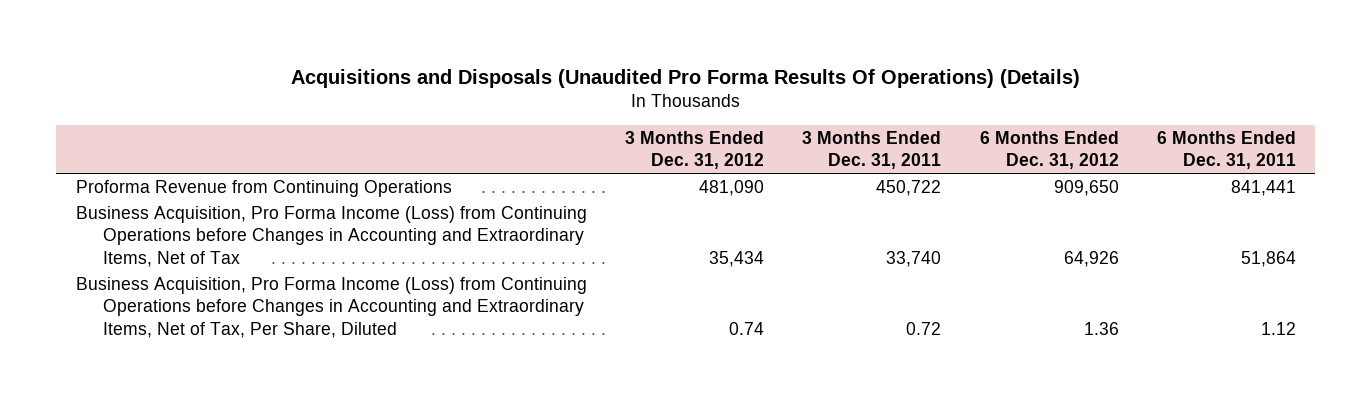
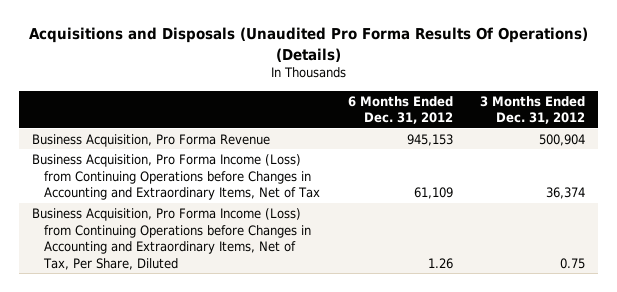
[802,131,942,170] 3 Months Ended Dec. 31, 2011 -> none
[1157,131,1297,170] 6 Months Ended Dec. 31, 2011 -> none
[75,180,452,198] Proforma Revenue from Continuing Operations -> none
none -> [32,134,271,148] Business Acquisition, Pro Forma Revenue
[708,250,764,267] 35,434 -> [545,187,585,200] 36,374
[1063,250,1119,267] 64,926 -> [413,187,453,200] 61,109
[728,321,764,335] 0.74 -> [559,258,585,270] 0.75
[1083,321,1119,335] 1.36 -> [427,258,453,270] 1.26

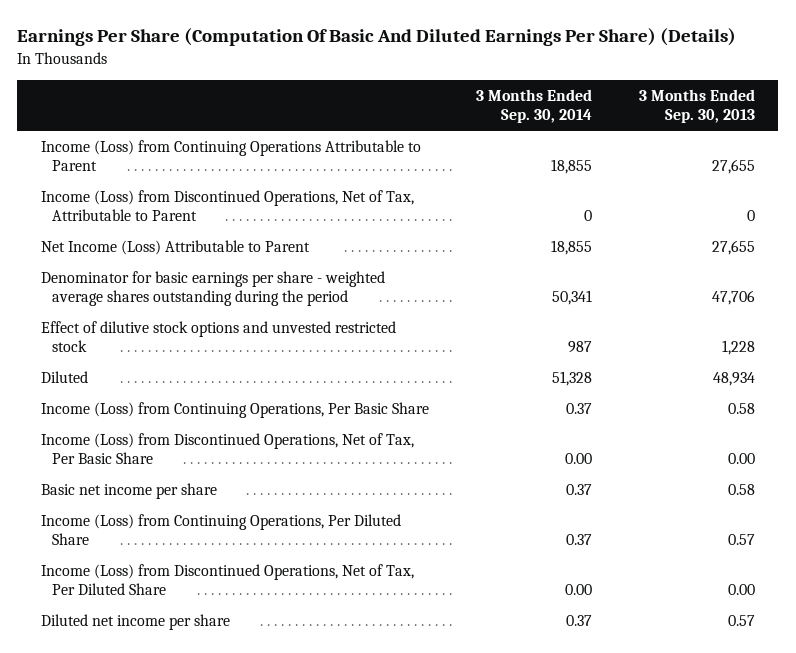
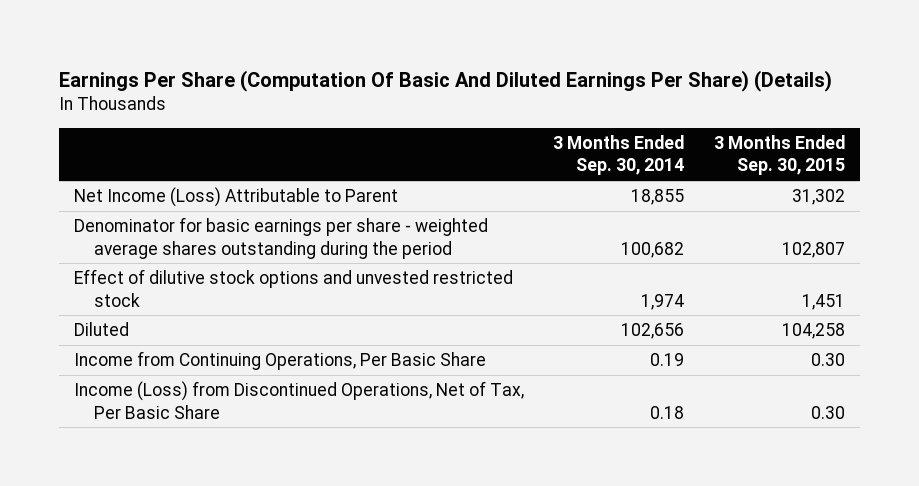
[638,88,755,124] 3 Months Ended Sep. 30, 2013 -> none
none -> [713,134,845,176] 3 Months Ended Sep. 30, 2015
[40,139,421,172] Income (Loss) from Continuing Operations Attributable to Parent -> none
[40,189,414,222] Income (Loss) from Discontinued Operations, Net of Tax, Attributable to Parent -> none
[40,482,217,499] Basic net income per share -> none
[40,513,401,546] Income (Loss) from Continuing Operations, Per Diluted Share -> none
[40,563,414,596] Income (Loss) from Discontinued Operations, Net of Tax, Per Diluted Share -> none
[40,613,230,630] Diluted net income per share -> none
[551,290,592,306] 50,341 -> [621,241,685,258] 100,682
[567,341,592,354] 987 -> [641,293,685,310] 1,974
[551,370,592,386] 51,328 -> [621,323,685,340] 102,656
[40,401,429,418] Income (Loss) from Continuing Operations, Per Basic Share -> [74,351,487,371] Income from Continuing Operations, Per Basic Share
[565,402,592,414] 0.37 -> [650,353,685,367] 0.19
[564,453,592,465] 0.00 -> [650,405,685,419] 0.18

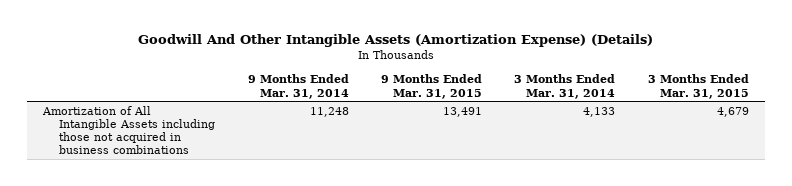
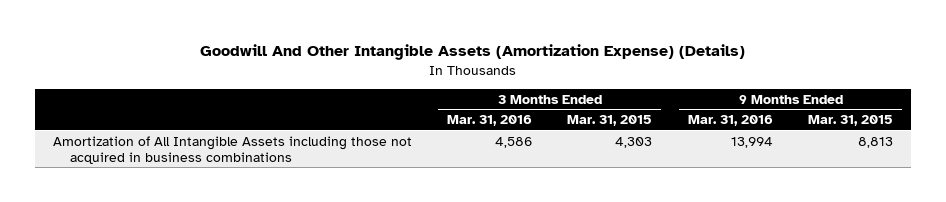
[247,74,349,99] 9 Months Ended Mar. 31, 2014 -> none
[514,74,616,99] 3 Months Ended Mar. 31, 2014 -> none
none -> [447,115,533,127] Mar. 31, 2016
none -> [687,115,773,127] Mar. 31, 2016
[442,106,482,117] 13,491 -> [858,136,894,148] 8,813
[716,106,749,117] 4,679 -> [615,136,653,148] 4,303

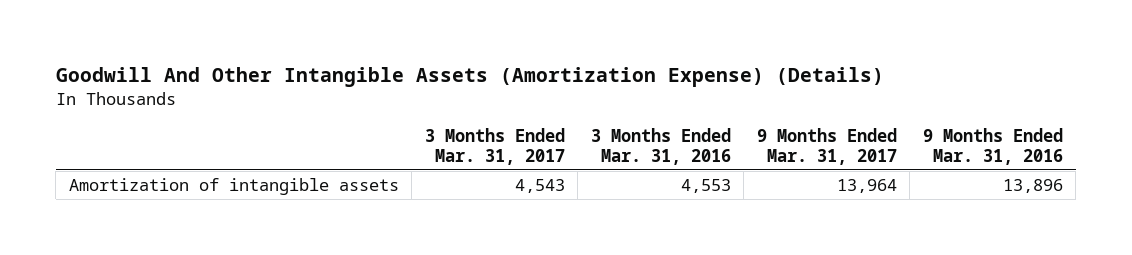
[567,115,653,127] Mar. 31, 2015 -> none
[808,115,894,127] Mar. 31, 2015 -> none
none -> [424,127,565,165] 3 Months Ended Mar. 31, 2017
none -> [756,127,897,165] 9 Months Ended Mar. 31, 2017
[52,135,412,164] Amortization of All Intangible Assets including those not acquired in business combinations -> [68,178,399,196] Amortization of intangible assets
[495,136,533,148] 4,586 -> [680,179,731,194] 4,553
[730,136,773,148] 13,994 -> [1002,179,1063,194] 13,896

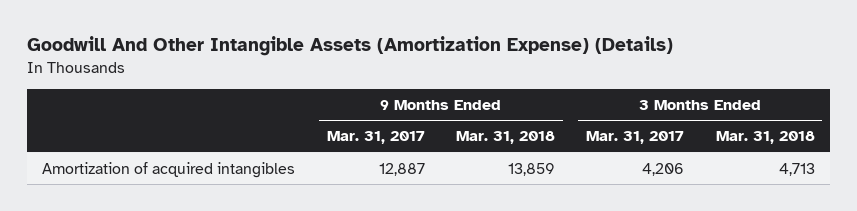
[590,127,731,165] 3 Months Ended Mar. 31, 2016 -> none
[922,127,1063,165] 9 Months Ended Mar. 31, 2016 -> none
none -> [456,131,556,145] Mar. 31, 2018
none -> [715,131,815,145] Mar. 31, 2018
[68,178,399,196] Amortization of intangible assets -> [42,162,296,179] Amortization of acquired intangibles
[514,179,565,194] 4,543 -> [642,163,685,177] 4,206
[836,179,897,194] 13,964 -> [378,163,425,177] 12,887

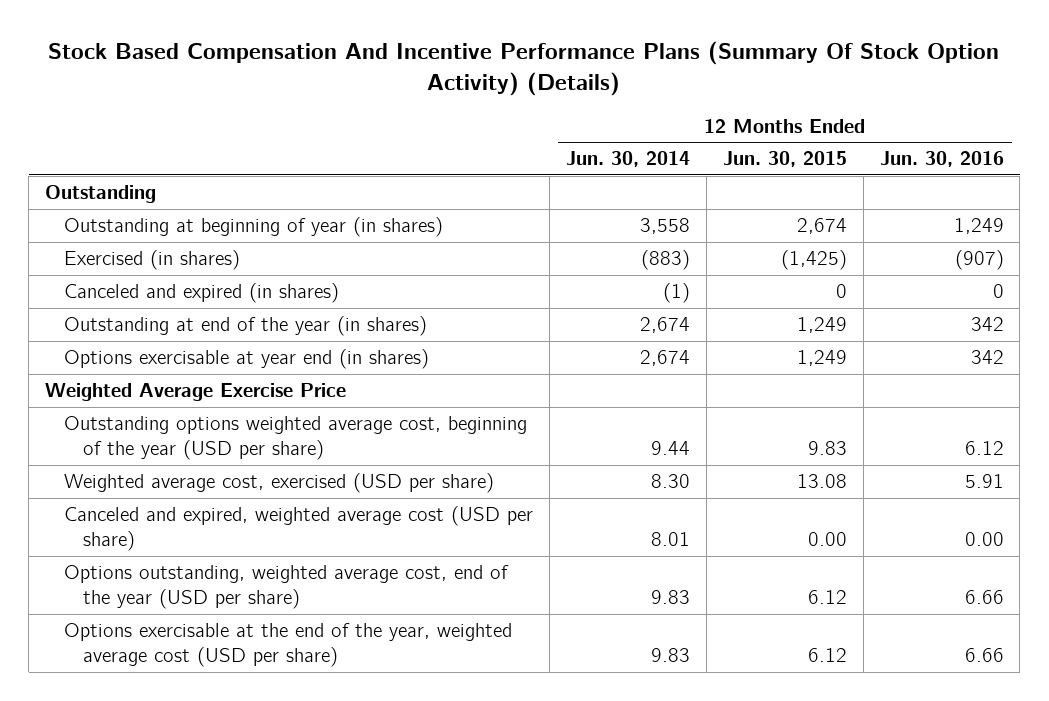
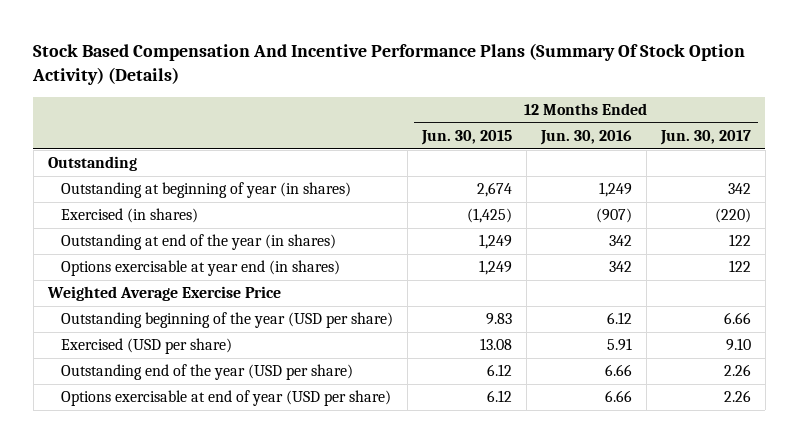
[565,151,690,168] Jun. 30, 2014 -> none
none -> [659,129,751,145] Jun. 30, 2017
[64,283,340,304] Canceled and expired (in shares) -> none
[64,506,534,552] Canceled and expired, weighted average cost (USD per share) -> none
[64,416,528,461] Outstanding options weighted average cost, beginning of the year (USD per share) -> [60,312,393,329] Outstanding beginning of the year (USD per share)
[64,473,495,494] Weighted average cost, exercised (USD per share) -> [60,338,232,355] Exercised (USD per share)
[64,565,510,610] Options outstanding, weighted average cost, end of the year (USD per share) -> [60,364,353,381] Outstanding end of the year (USD per share)
[64,623,513,668] Options exercisable at the end of the year, weighted average cost (USD per share) -> [60,390,391,407] Options exercisable at end of year (USD per share)

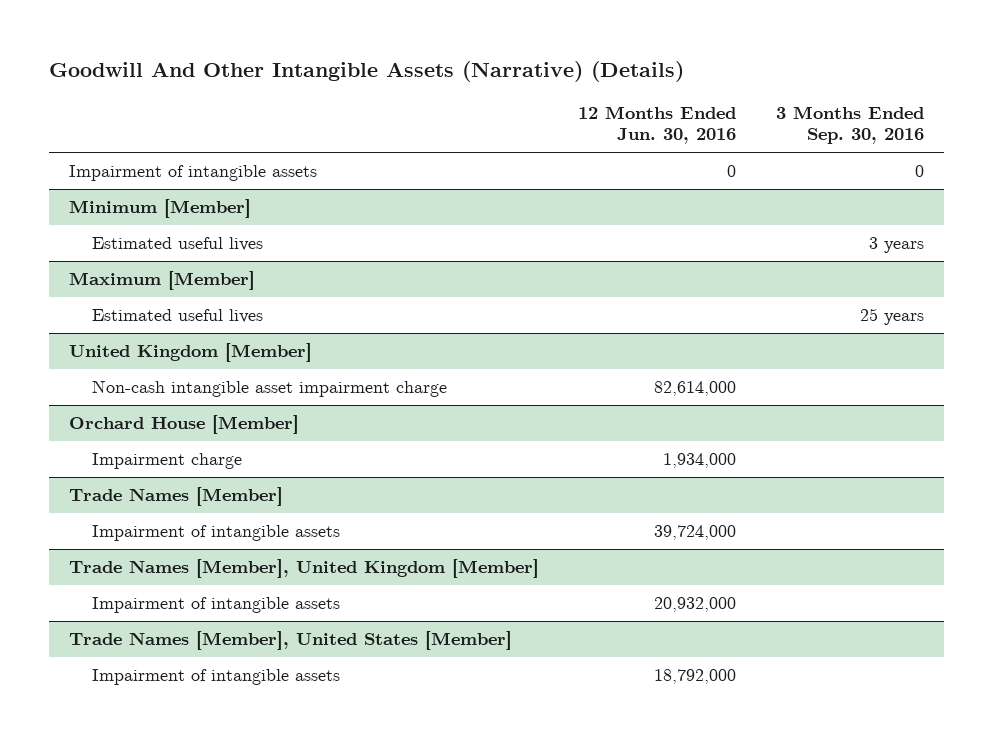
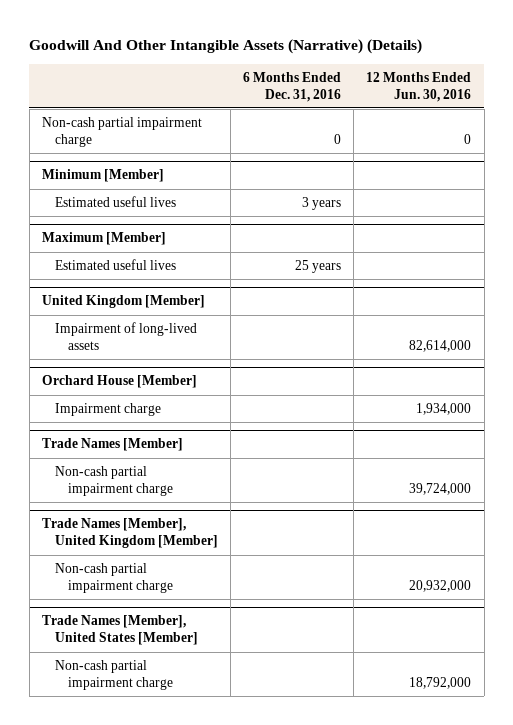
[775,106,924,145] 3 Months Ended Sep. 30, 2016 -> none
none -> [243,71,342,102] 6 Months Ended Dec. 31, 2016
[68,165,317,182] Impairment of intangible assets -> [41,117,202,147] Non-cash partial impairment charge
[92,380,448,398] Non-cash intangible asset impairment charge -> [55,322,198,350] Impairment of long-lived assets
[92,525,341,542] Impairment of intangible assets -> [55,466,174,496] Non-cash partial impairment charge
[92,597,341,614] Impairment of intangible assets -> [55,563,174,593] Non-cash partial impairment charge
[92,669,341,686] Impairment of intangible assets -> [55,660,174,690] Non-cash partial impairment charge

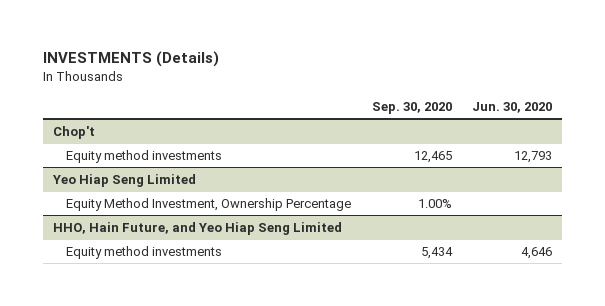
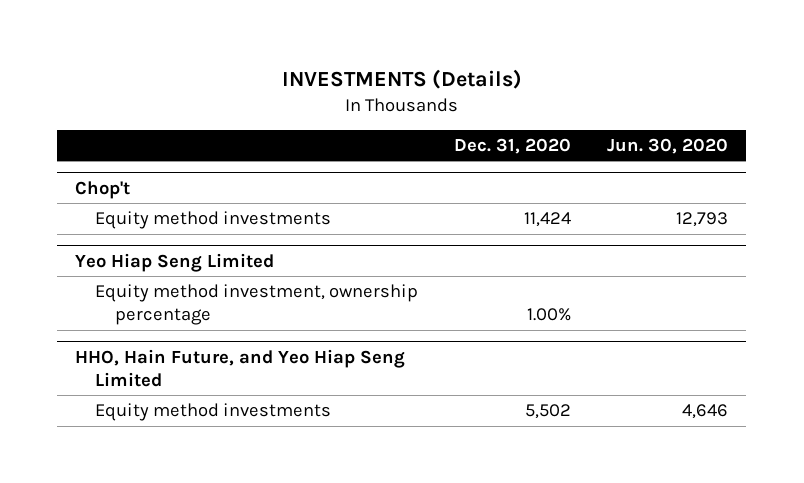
[371,101,452,114] Sep. 30, 2020 -> none
none -> [454,137,572,154] Dec. 31, 2020
[66,197,352,211] Equity Method Investment, Ownership Percentage -> [95,284,419,326] Equity method investment, ownership percentage

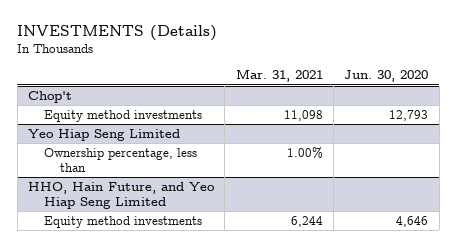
[454,137,572,154] Dec. 31, 2020 -> none
none -> [235,69,323,83] Mar. 31, 2021
[95,284,419,326] Equity method investment, ownership percentage -> [44,147,198,172] Ownership percentage, less than

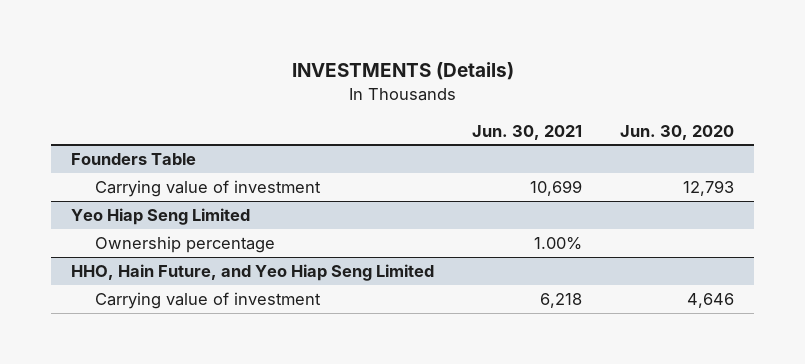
[235,69,323,83] Mar. 31, 2021 -> none
none -> [472,124,583,140] Jun. 30, 2021
[27,90,72,103] Chop't -> none
none -> [70,152,196,165] Founders Table
[44,109,203,122] Equity method investments -> [95,179,322,197] Carrying value of investment
[44,147,198,172] Ownership percentage, less than -> [95,235,276,253] Ownership percentage
[44,215,203,228] Equity method investments -> [95,291,322,309] Carrying value of investment

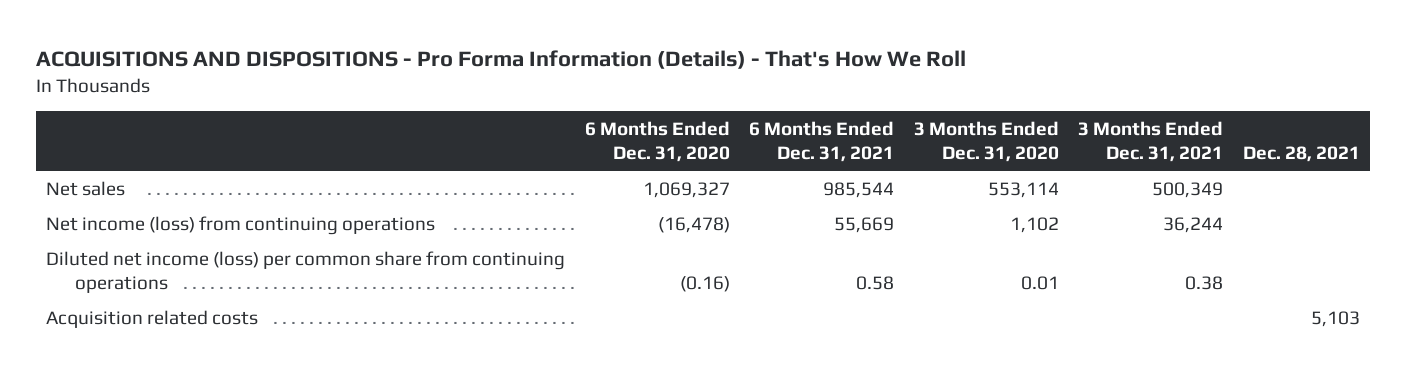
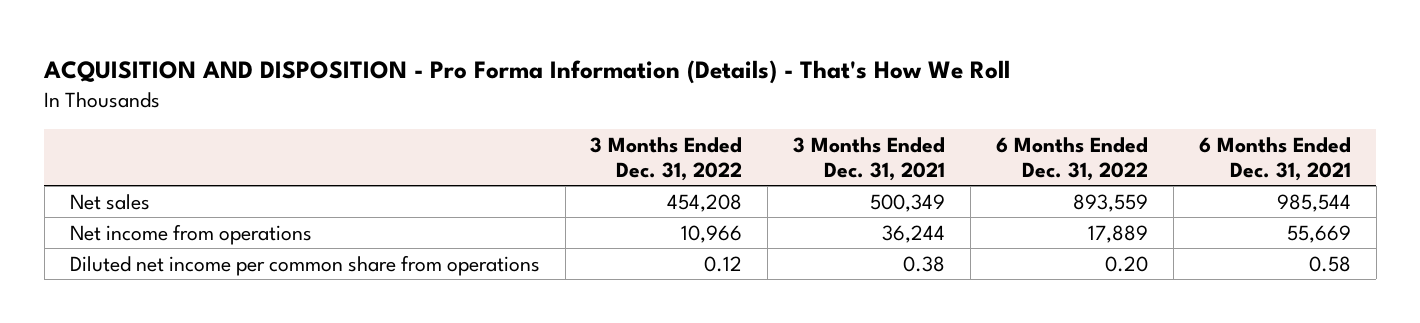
[36,50,967,70] ACQUISITIONS AND DISPOSITIONS - Pro Forma Information (Details) - That's How We Roll -> [43,60,1011,85] ACQUISITION AND DISPOSITION - Pro Forma Information (Details) - That's How We Roll
[584,120,730,163] 6 Months Ended Dec. 31, 2020 -> none
[913,120,1059,163] 3 Months Ended Dec. 31, 2020 -> none
[1242,146,1360,163] Dec. 28, 2021 -> none
none -> [590,136,743,181] 3 Months Ended Dec. 31, 2022
none -> [996,136,1149,181] 6 Months Ended Dec. 31, 2022
[46,309,259,328] Acquisition related costs -> none
[46,215,436,235] Net income (loss) from continuing operations -> [69,223,312,245] Net income from operations
[46,250,566,293] Diluted net income (loss) per common share from continuing operations -> [69,254,540,276] Diluted net income per common share from operations

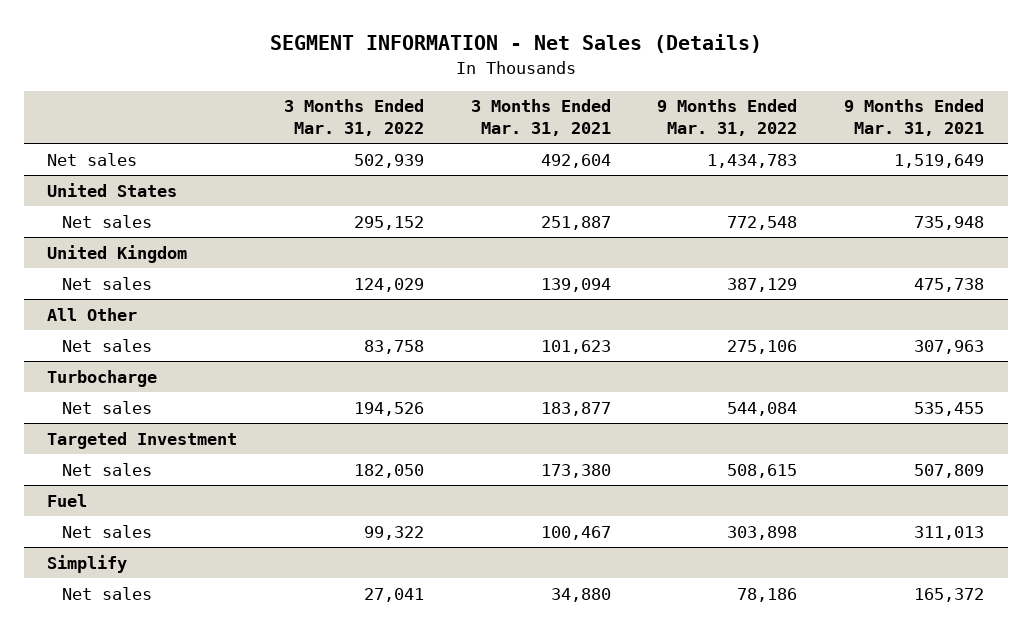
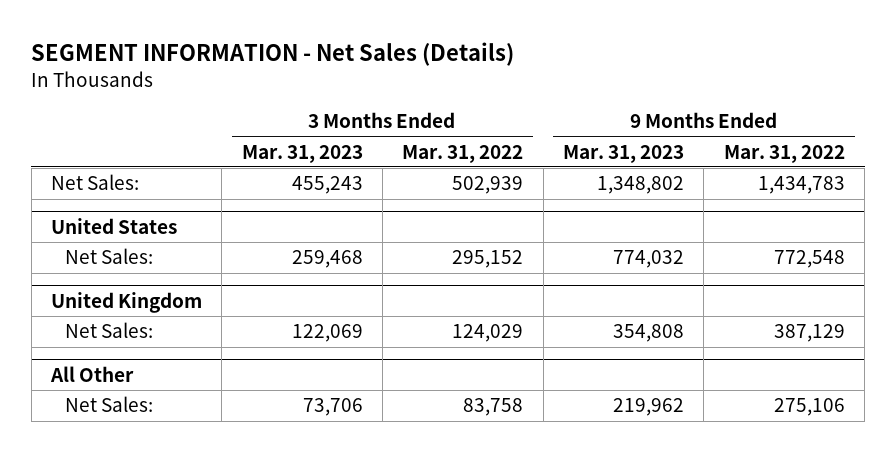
[470,99,611,137] 3 Months Ended Mar. 31, 2021 -> none
[844,99,985,137] 9 Months Ended Mar. 31, 2021 -> none
none -> [241,144,363,163] Mar. 31, 2023
none -> [563,144,685,163] Mar. 31, 2023
[47,152,138,166] Net sales -> [50,174,139,191] Net Sales:
[61,214,152,228] Net sales -> [65,248,154,265] Net Sales:
[61,276,152,290] Net sales -> [65,322,154,339] Net Sales:
[47,369,158,387] Turbocharge -> none
[61,400,152,414] Net sales -> none
[47,431,238,449] Targeted Investment -> none
[61,462,152,476] Net sales -> none
[47,493,88,507] Fuel -> none
[61,524,152,538] Net sales -> none
[47,554,128,573] Simplify -> none
[61,586,152,600] Net sales -> none
[61,338,152,352] Net sales -> [65,396,154,413] Net Sales:

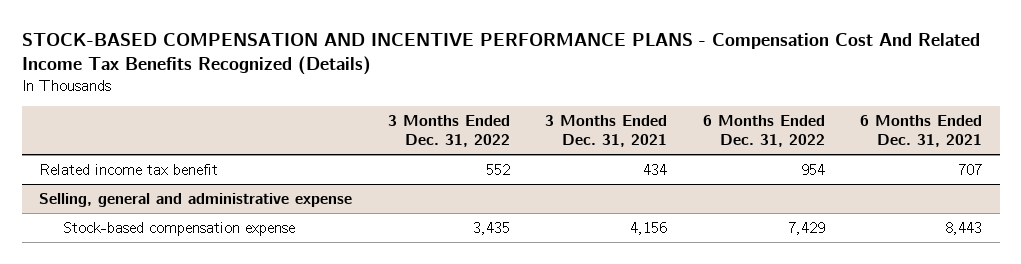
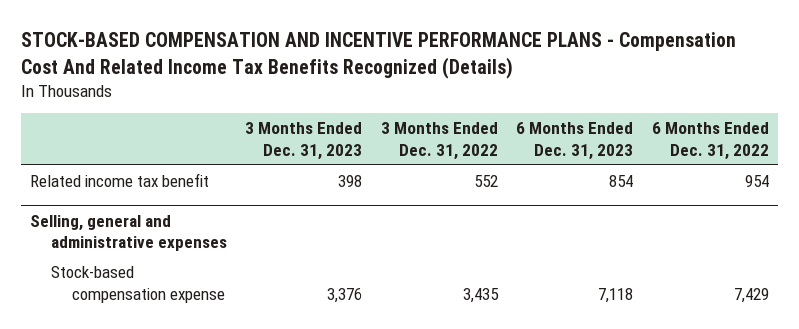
[545,115,668,148] 3 Months Ended Dec. 31, 2021 -> none
[860,115,983,148] 6 Months Ended Dec. 31, 2021 -> none
none -> [245,122,363,161] 3 Months Ended Dec. 31, 2023
none -> [516,122,634,161] 6 Months Ended Dec. 31, 2023
[39,192,353,207] Selling, general and administrative expense -> [30,214,228,252] Selling, general and administrative expenses

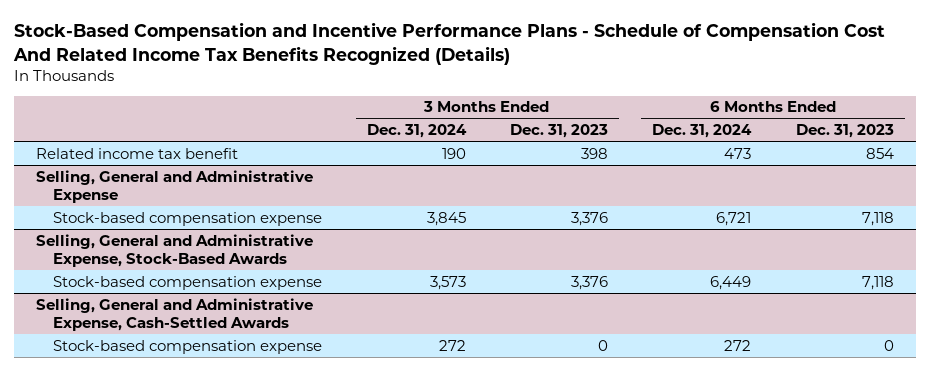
[20,32,736,79] STOCK-BASED COMPENSATION AND INCENTIVE PERFORMANCE PLANS - Compensation Cost And Related Income Tax Benefits Recognized (Details) -> [12,22,885,65] Stock-Based Compensation and Incentive Performance Plans - Schedule of Compensation Cost And Related Income Tax Benefits Recognized (Details)
[380,122,498,161] 3 Months Ended Dec. 31, 2022 -> none
[651,122,769,161] 6 Months Ended Dec. 31, 2022 -> none
none -> [366,124,467,139] Dec. 31, 2024
none -> [652,124,753,139] Dec. 31, 2024
[30,214,228,252] Selling, general and administrative expenses -> [36,169,314,204] Selling, General and Administrative Expense
none -> [36,233,314,268] Selling, General and Administrative Expense, Stock-Based Awards
none -> [53,275,323,290] Stock-based compensation expense
none -> [36,297,314,332] Selling, General and Administrative Expense, Cash-Settled Awards
none -> [53,339,323,354] Stock-based compensation expense

